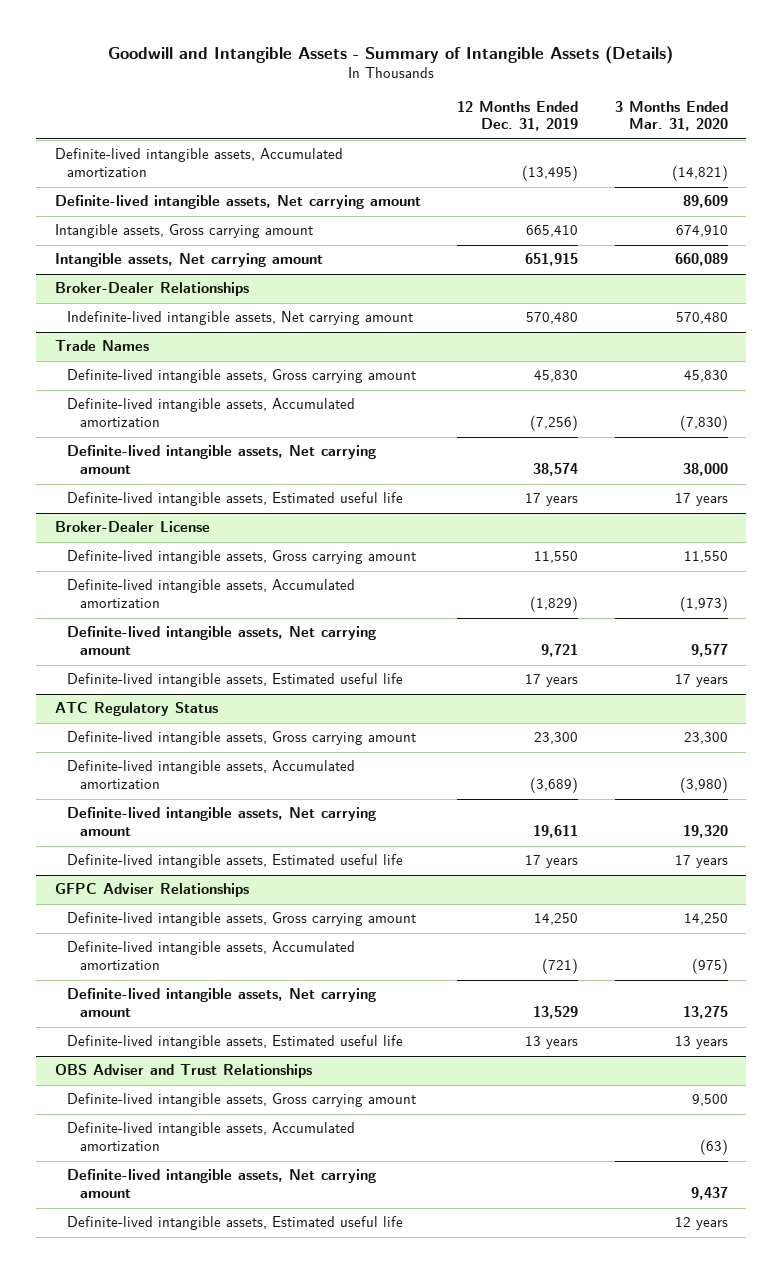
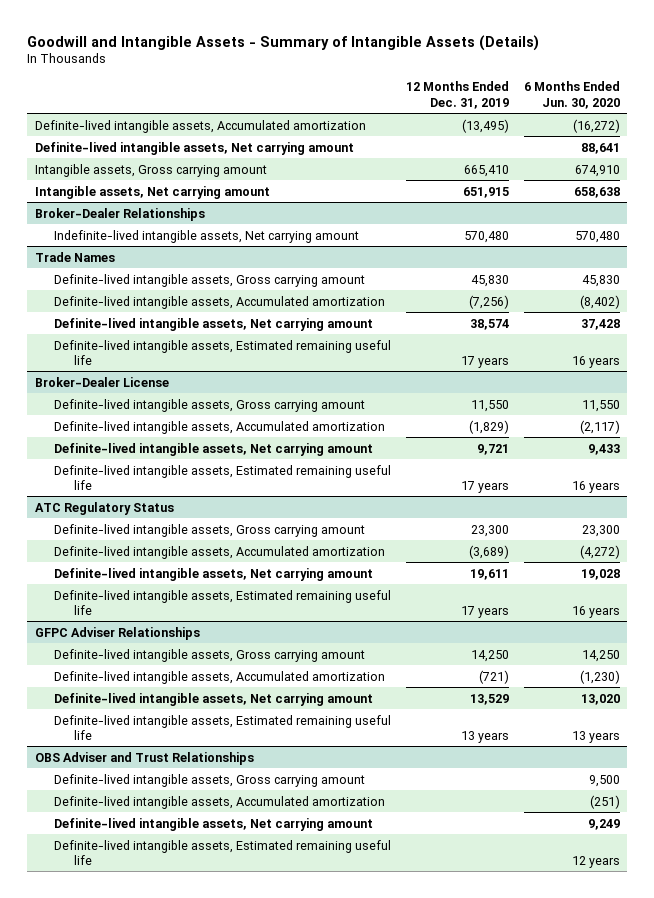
[614,100,728,132] 3 Months Ended Mar. 31, 2020 -> none
none -> [523,81,620,109] 6 Months Ended Jun. 30, 2020
[67,492,404,507] Definite-lived intangible assets, Estimated useful life -> [54,339,392,365] Definite-lived intangible assets, Estimated remaining useful life
[67,673,404,688] Definite-lived intangible assets, Estimated useful life -> [54,464,392,490] Definite-lived intangible assets, Estimated remaining useful life
[67,854,404,869] Definite-lived intangible assets, Estimated useful life -> [54,589,392,615] Definite-lived intangible assets, Estimated remaining useful life
[67,1035,404,1050] Definite-lived intangible assets, Estimated useful life -> [54,714,392,740] Definite-lived intangible assets, Estimated remaining useful life
[67,1216,404,1231] Definite-lived intangible assets, Estimated useful life -> [54,839,392,865] Definite-lived intangible assets, Estimated remaining useful life

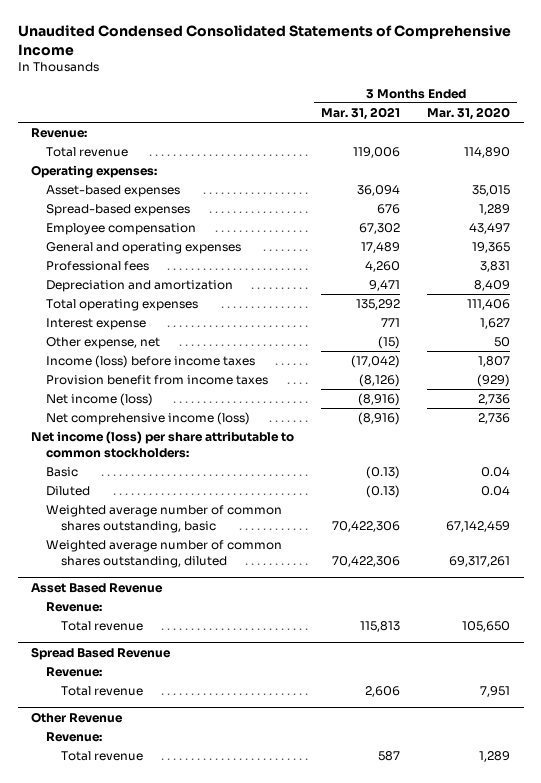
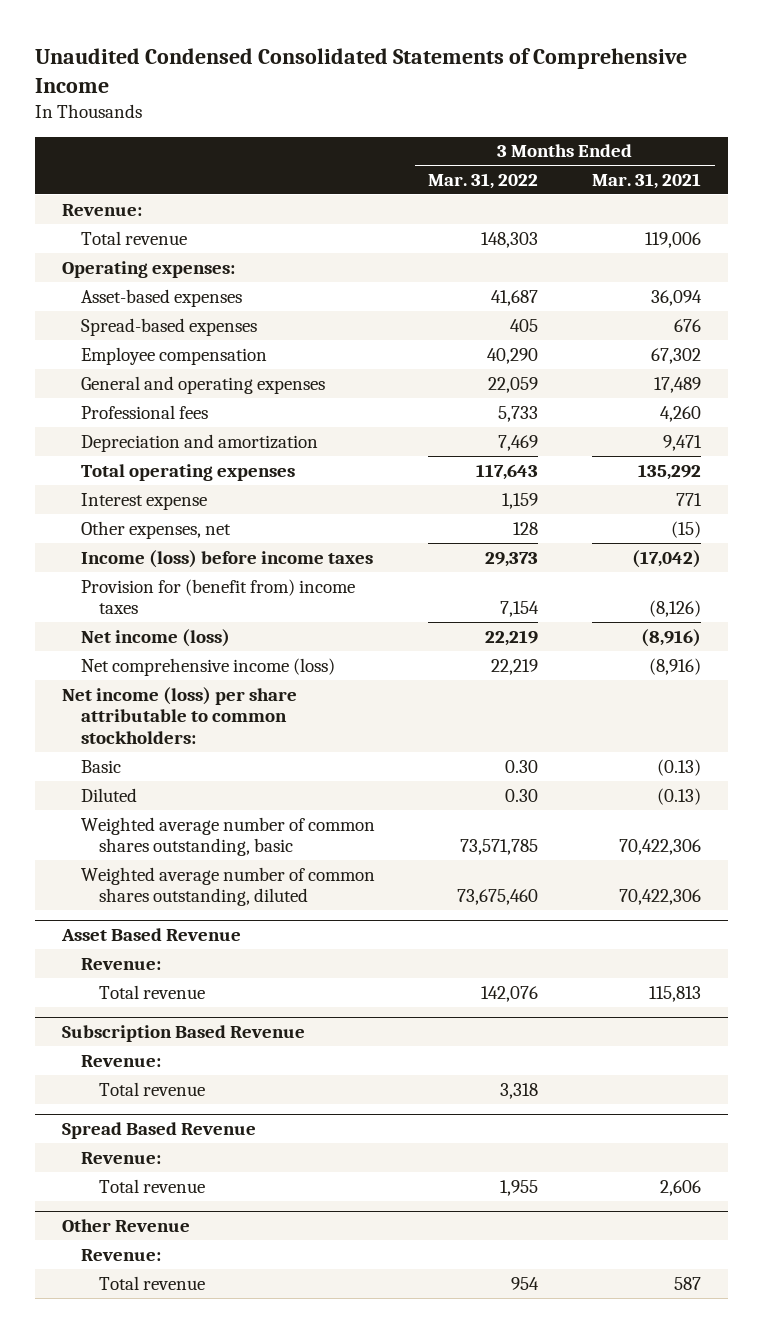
[427,107,511,121] Mar. 31, 2020 -> none
none -> [428,172,539,189] Mar. 31, 2022
[46,337,161,350] Other expense, net -> [80,520,231,539] Other expenses, net
[46,375,269,386] Provision benefit from income taxes -> [80,578,355,615] Provision for (benefit from) income taxes
none -> [62,1025,306,1043] Subscription Based Revenue
none -> [80,1054,161,1067] Revenue:
none -> [99,1081,206,1096] Total revenue

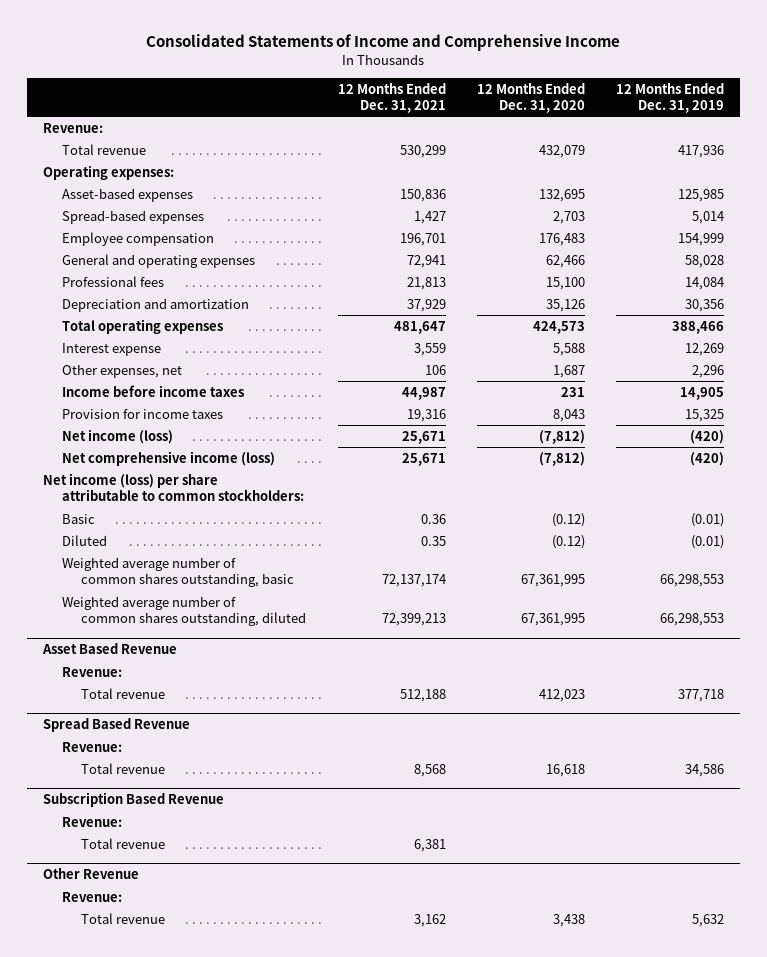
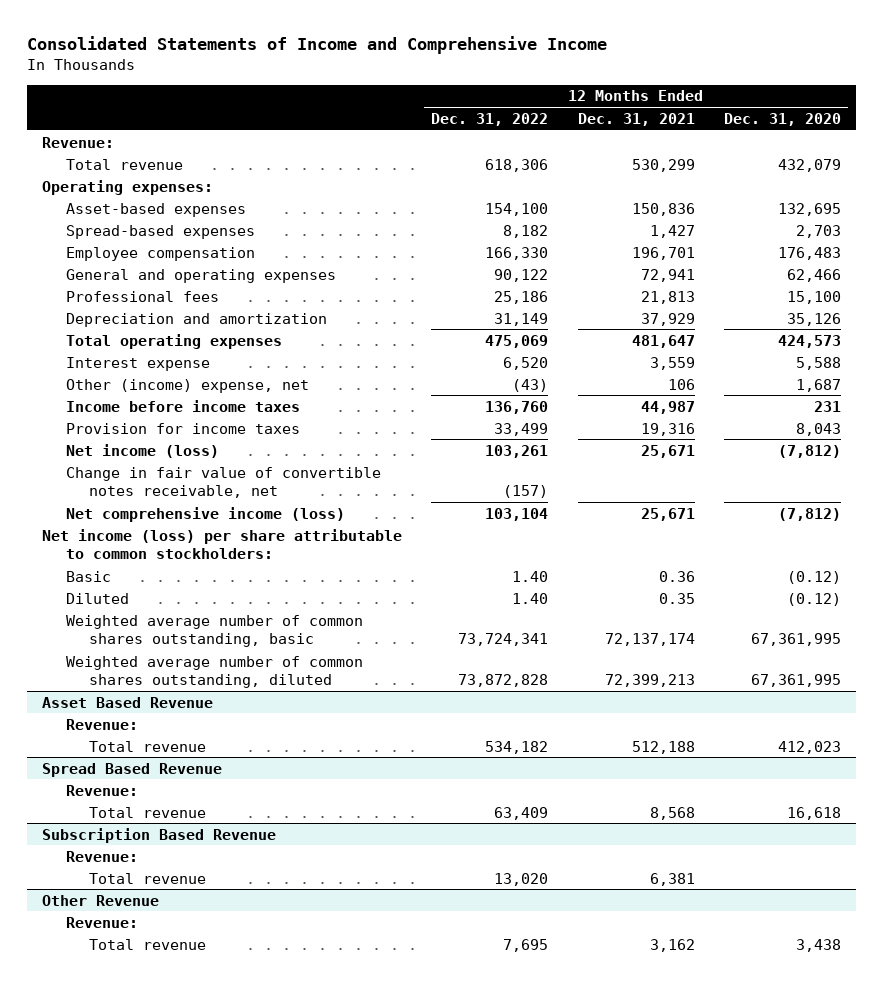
[616,82,725,114] 12 Months Ended Dec. 31, 2019 -> none
none -> [431,112,549,126] Dec. 31, 2022
[61,363,182,378] Other expenses, net -> [65,378,309,393] Other (income) expense, net
none -> [65,466,381,499] Change in fair value of convertible notes receivable, net

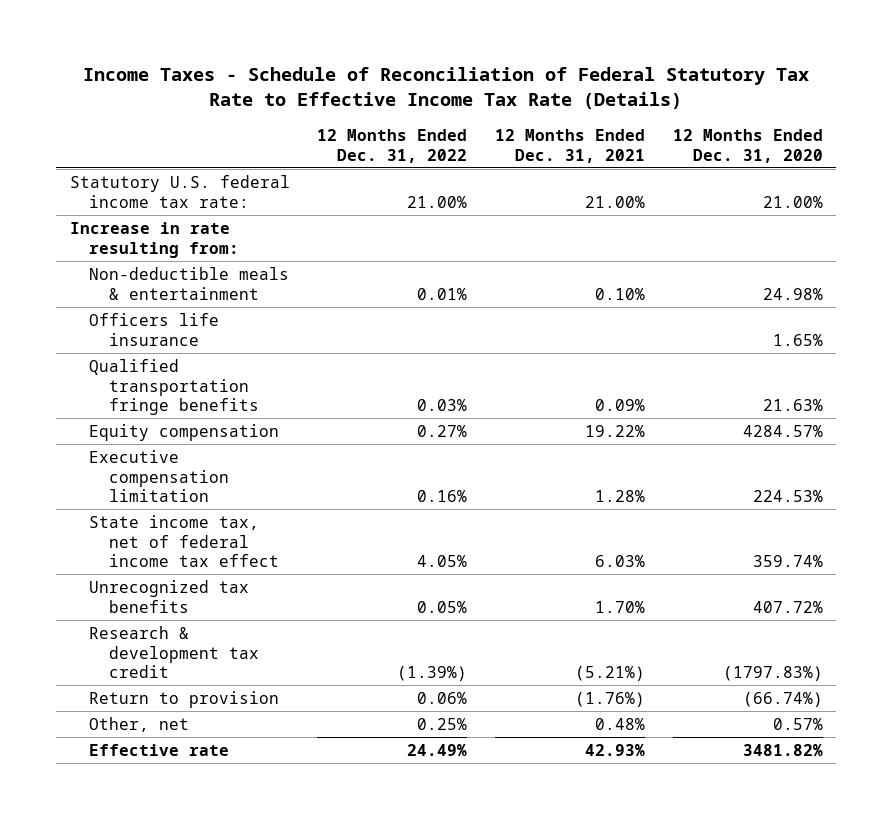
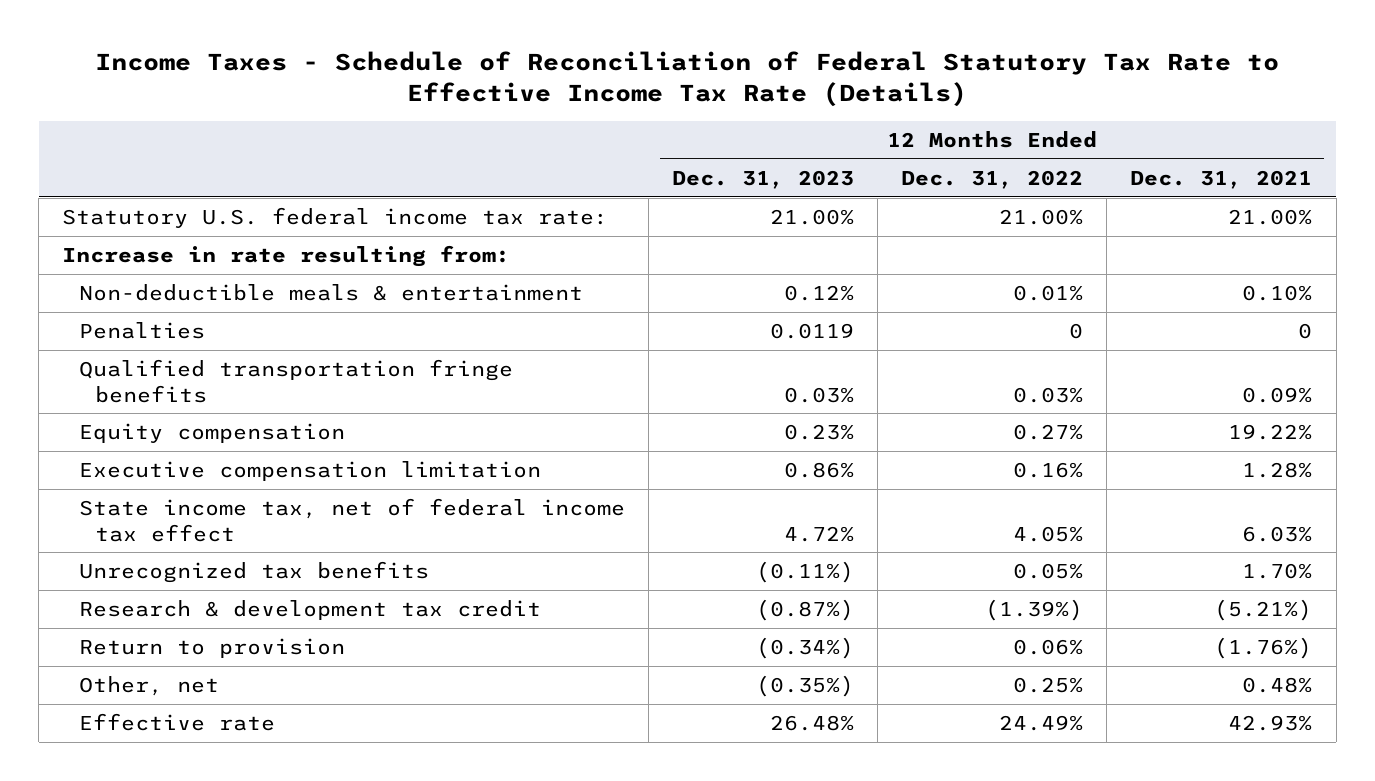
[672,129,823,163] 12 Months Ended Dec. 31, 2020 -> none
none -> [672,169,855,189] Dec. 31, 2023
[89,312,220,346] Officers life insurance -> none
none -> [78,321,205,339] Penalties

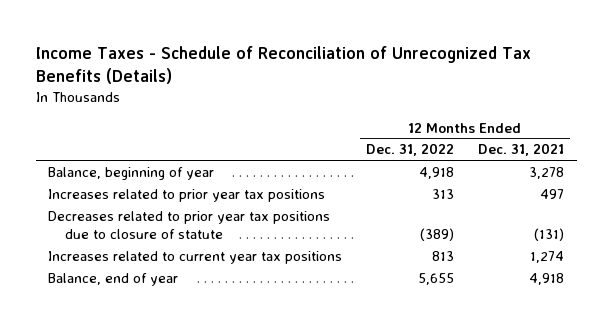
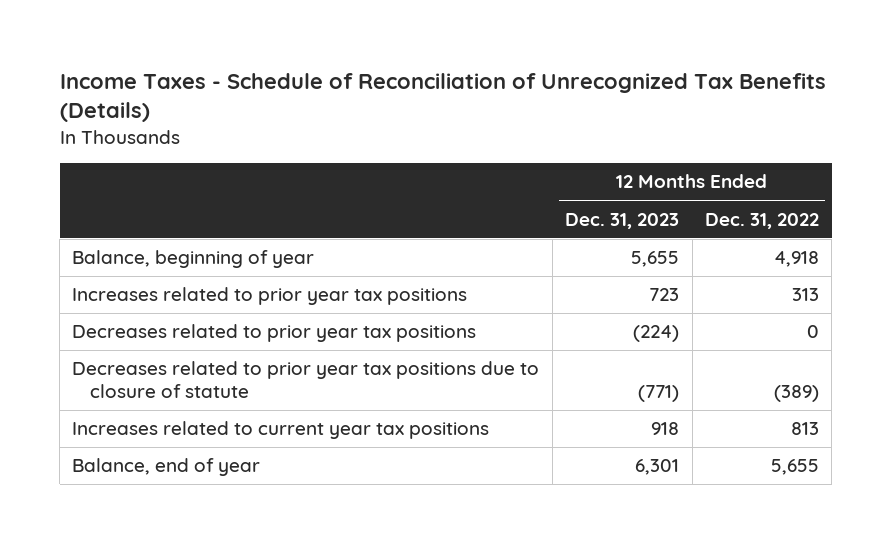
[478,143,565,157] Dec. 31, 2021 -> none
none -> [565,212,680,229] Dec. 31, 2023
none -> [72,324,477,343] Decreases related to prior year tax positions

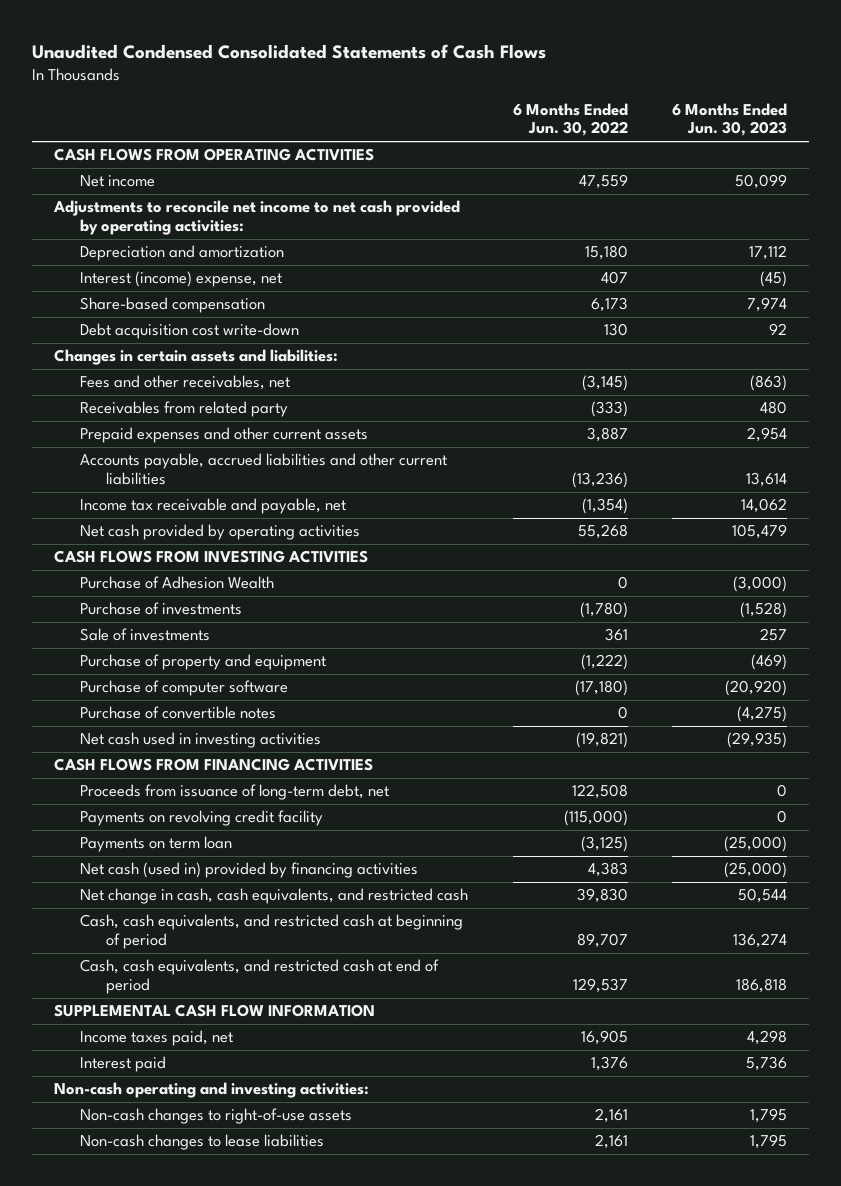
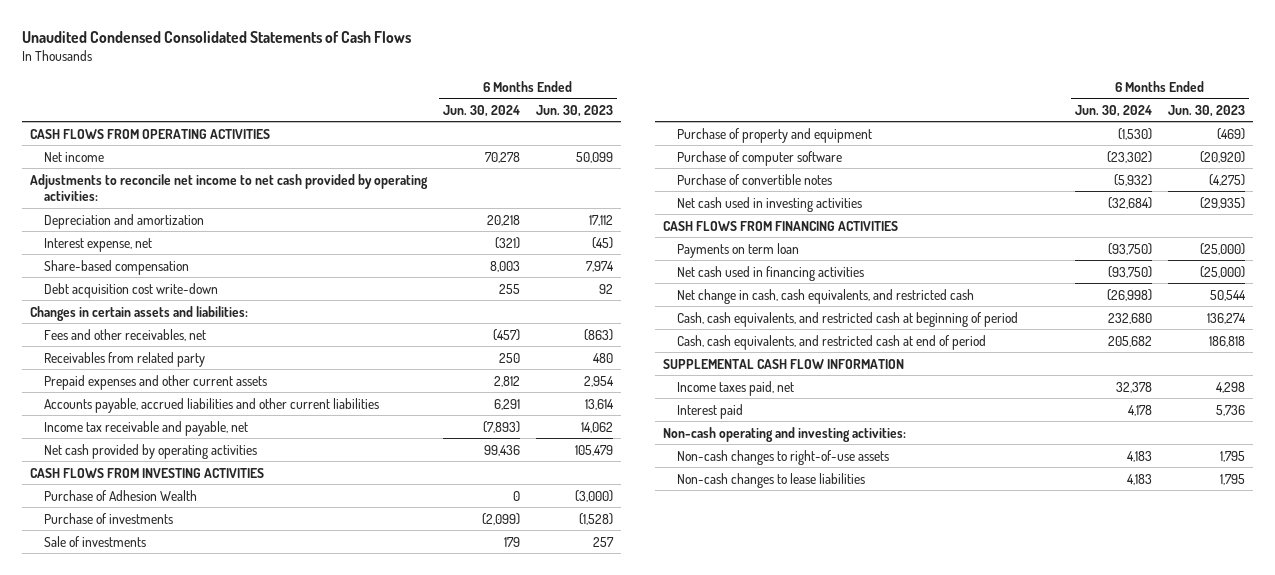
[512,102,628,137] 6 Months Ended Jun. 30, 2022 -> none
none -> [442,104,520,117] Jun. 30, 2024
[80,271,283,288] Interest (income) expense, net -> [44,237,153,252] Interest expense, net
[80,784,390,801] Proceeds from issuance of long-term debt, net -> none
[80,810,324,827] Payments on revolving credit facility -> none
[80,862,419,879] Net cash (used in) provided by financing activities -> [677,265,865,281] Net cash used in financing activities

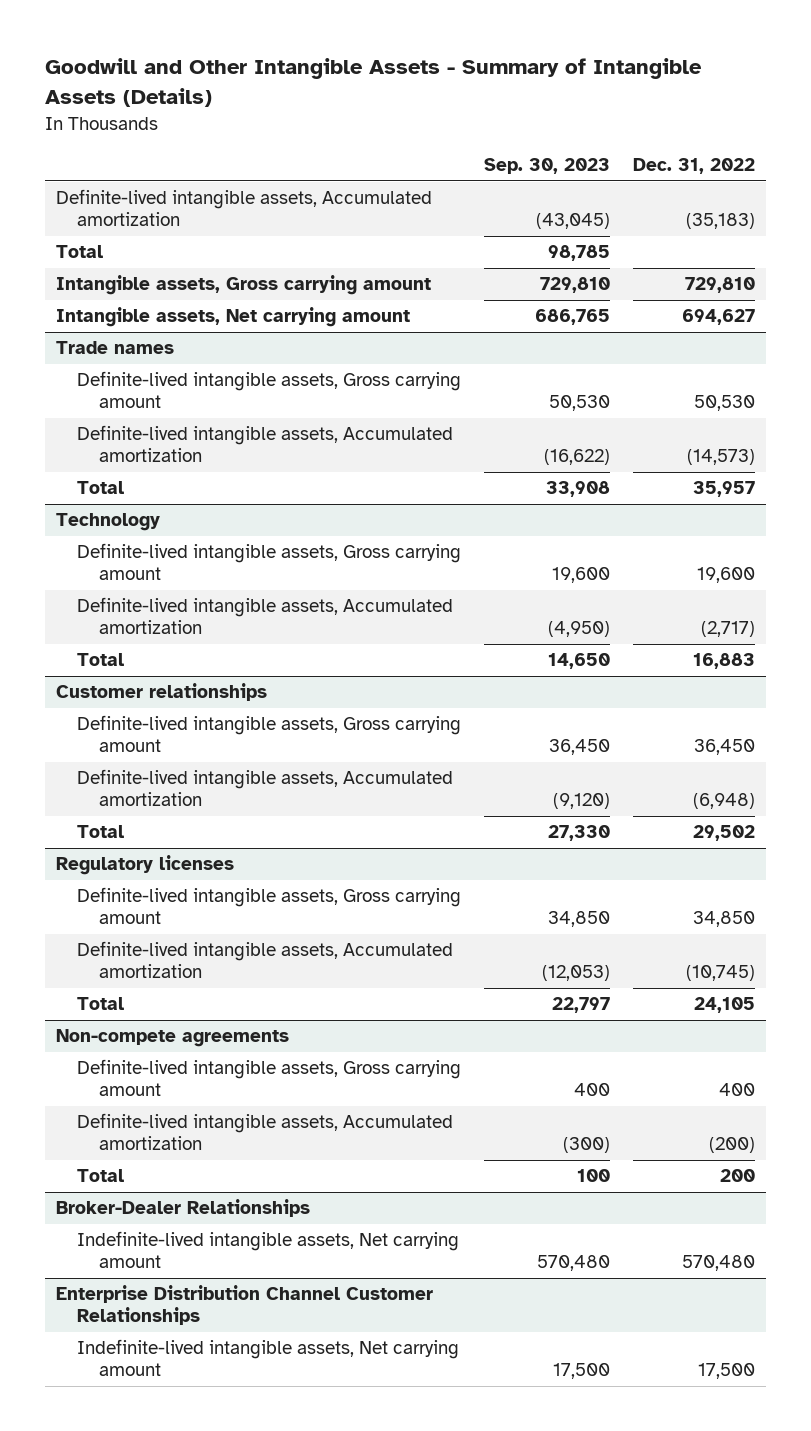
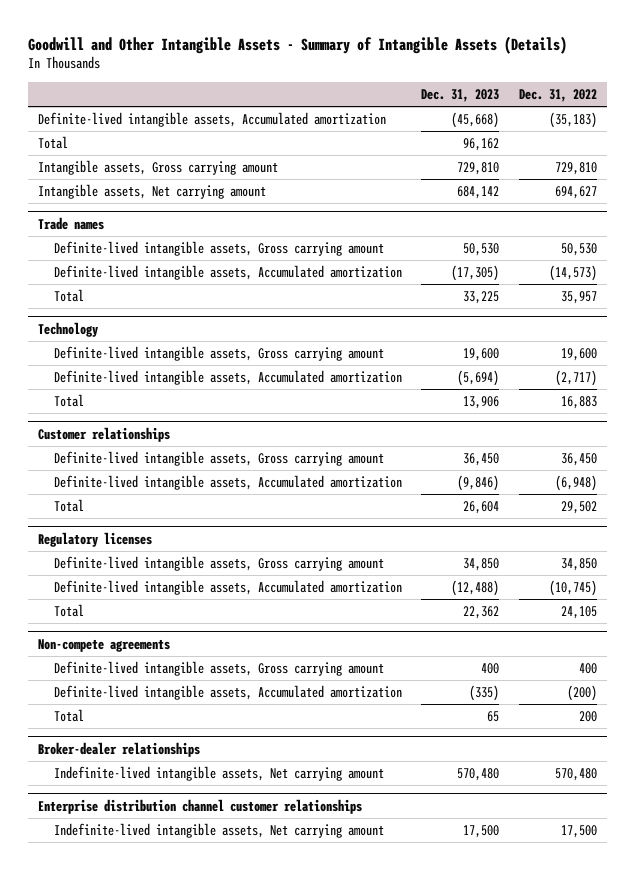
[484,158,611,175] Sep. 30, 2023 -> none
none -> [421,88,500,102] Dec. 31, 2023
[56,1199,311,1218] Broker-Dealer Relationships -> [38,741,201,757] Broker-dealer relationships
[56,1285,434,1326] Enterprise Distribution Channel Customer Relationships -> [38,798,363,814] Enterprise distribution channel customer relationships

